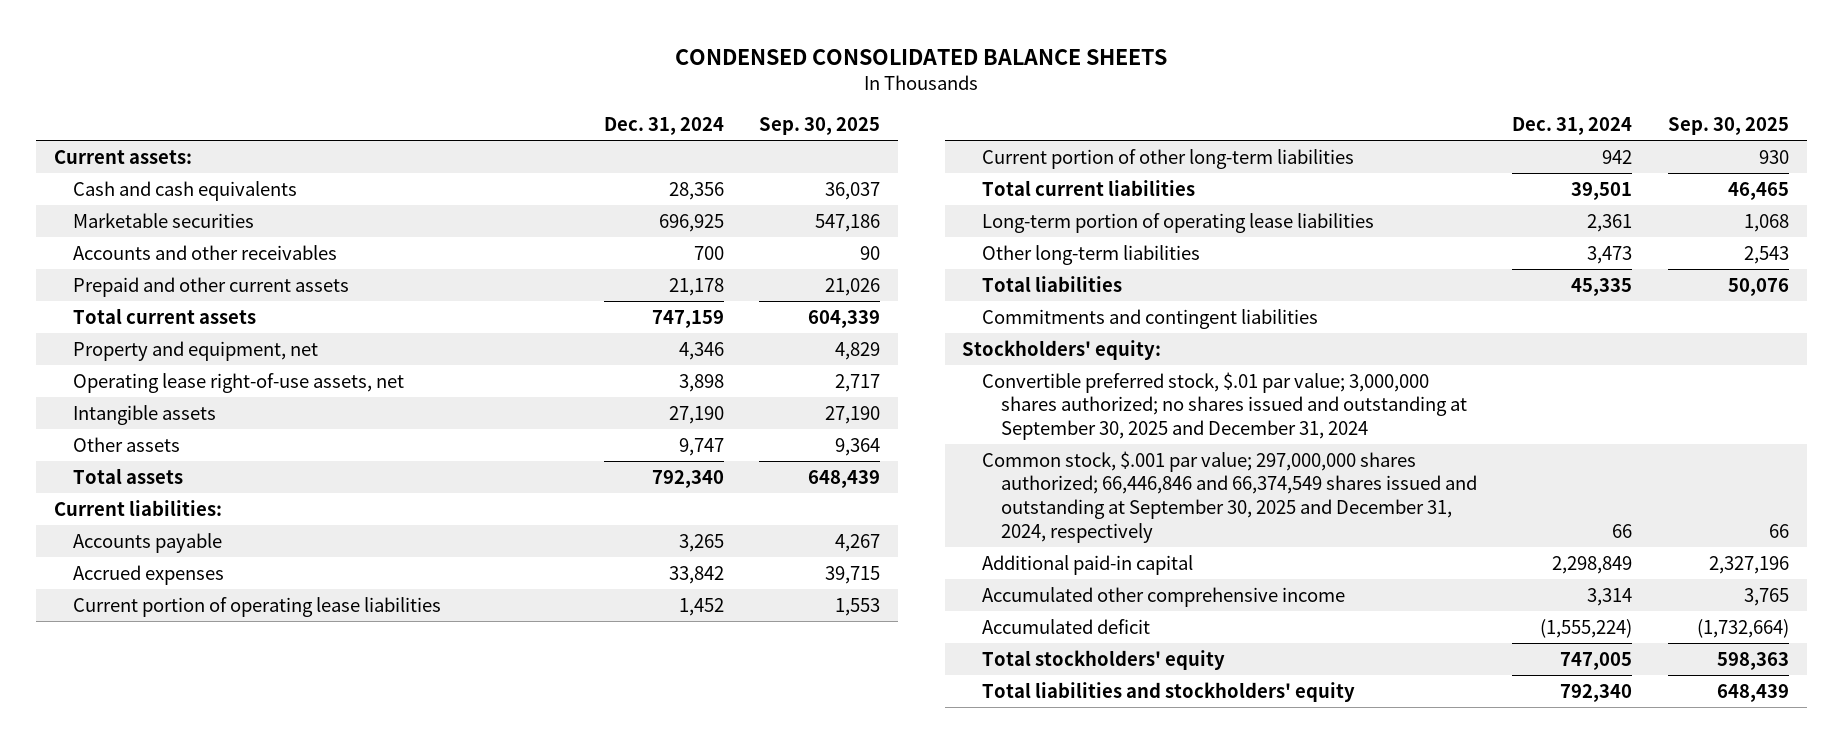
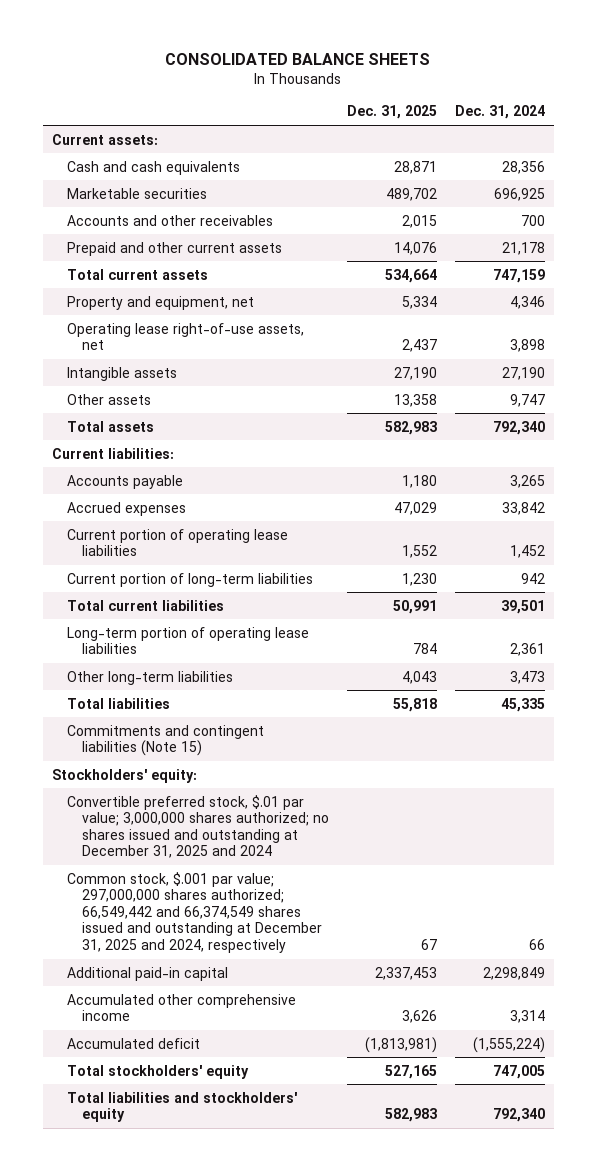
[675,48,1168,65] CONDENSED CONSOLIDATED BALANCE SHEETS -> [165,52,431,65] CONSOLIDATED BALANCE SHEETS
[759,117,881,136] Sep. 30, 2025 -> none
none -> [346,105,437,120] Dec. 31, 2025
[981,148,1354,169] Current portion of other long-term liabilities -> [67,572,314,587] Current portion of long-term liabilities
[981,308,1318,329] Commitments and contingent liabilities -> [67,724,265,757] Commitments and contingent liabilities (Note 15)
[981,371,1468,441] Convertible preferred stock, $.01 par value; 3,000,000 shares authorized; no shares issued and outstanding at September 30, 2025 and December 31, 2024 -> [67,794,329,859] Convertible preferred stock, $.01 par value; 3,000,000 shares authorized; no shares issued and outstanding at December 31, 2025 and 2024
[981,450,1478,543] Common stock, $.001 par value; 297,000,000 shares authorized; 66,446,846 and 66,374,549 shares issued and outstanding at September 30, 2025 and December 31, 2024, respectively -> [67,871,322,953] Common stock, $.001 par value; 297,000,000 shares authorized; 66,549,442 and 66,374,549 shares issued and outstanding at December 31, 2025 and 2024, respectively

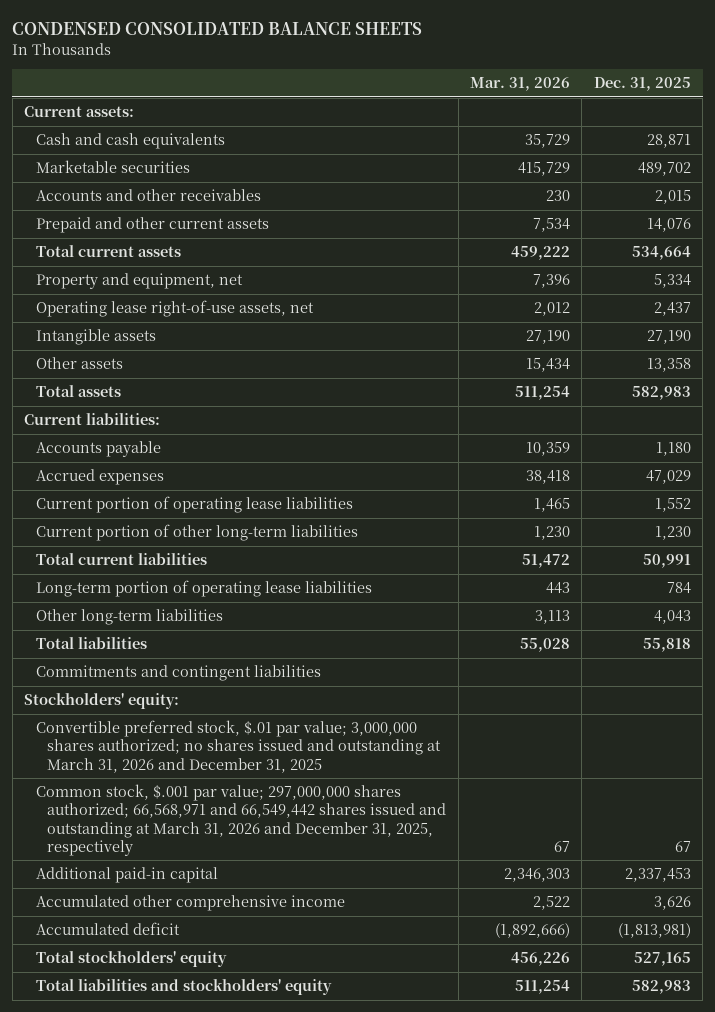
[165,52,431,65] CONSOLIDATED BALANCE SHEETS -> [12,22,423,36] CONDENSED CONSOLIDATED BALANCE SHEETS
[454,105,545,120] Dec. 31, 2024 -> none
none -> [469,77,570,92] Mar. 31, 2026
[67,572,314,587] Current portion of long-term liabilities -> [35,524,358,542] Current portion of other long-term liabilities
[67,724,265,757] Commitments and contingent liabilities (Note 15) -> [35,665,321,682] Commitments and contingent liabilities
[67,794,329,859] Convertible preferred stock, $.01 par value; 3,000,000 shares authorized; no shares issued and outstanding at December 31, 2025 and 2024 -> [35,720,442,773] Convertible preferred stock, $.01 par value; 3,000,000 shares authorized; no shares issued and outstanding at March 31, 2026 and December 31, 2025
[67,871,322,953] Common stock, $.001 par value; 297,000,000 shares authorized; 66,549,442 and 66,374,549 shares issued and outstanding at December 31, 2025 and 2024, respectively -> [35,784,447,856] Common stock, $.001 par value; 297,000,000 shares authorized; 66,568,971 and 66,549,442 shares issued and outstanding at March 31, 2026 and December 31, 2025, respectively

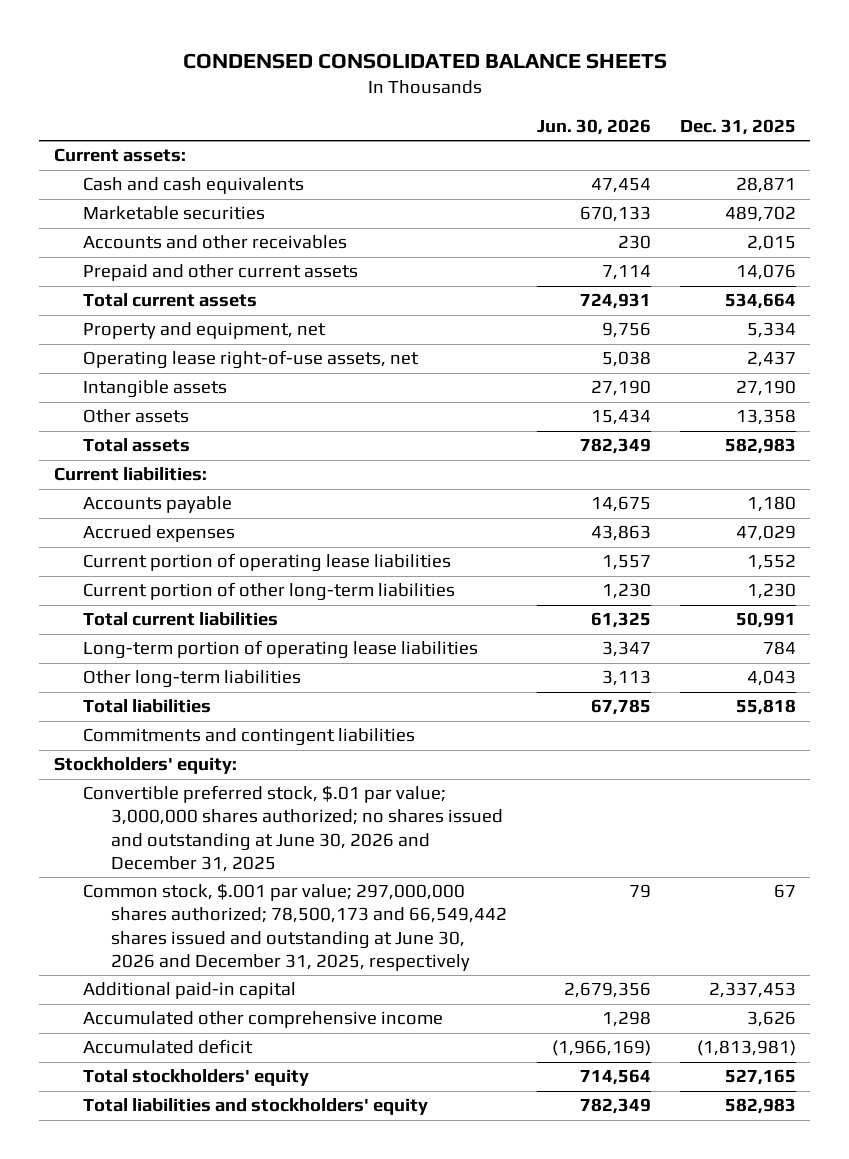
[469,77,570,92] Mar. 31, 2026 -> none
none -> [536,118,651,135] Jun. 30, 2026
[35,720,442,773] Convertible preferred stock, $.01 par value; 3,000,000 shares authorized; no shares issued and outstanding at March 31, 2026 and December 31, 2025 -> [82,785,504,872] Convertible preferred stock, $.01 par value; 3,000,000 shares authorized; no shares issued and outstanding at June 30, 2026 and December 31, 2025
[35,784,447,856] Common stock, $.001 par value; 297,000,000 shares authorized; 66,568,971 and 66,549,442 shares issued and outstanding at March 31, 2026 and December 31, 2025, respectively -> [82,883,508,971] Common stock, $.001 par value; 297,000,000 shares authorized; 78,500,173 and 66,549,442 shares issued and outstanding at June 30, 2026 and December 31, 2025, respectively

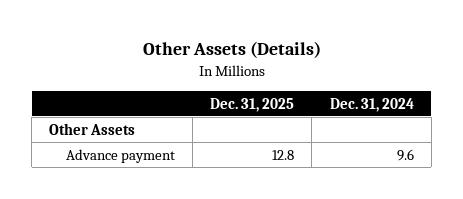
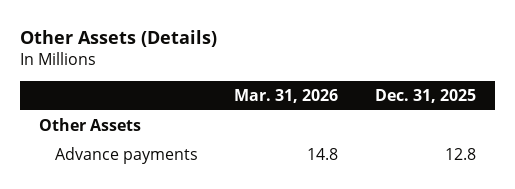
[329,97,414,112] Dec. 31, 2024 -> none
none -> [234,88,339,103] Mar. 31, 2026
[65,148,175,163] Advance payment -> [54,147,198,165] Advance payments

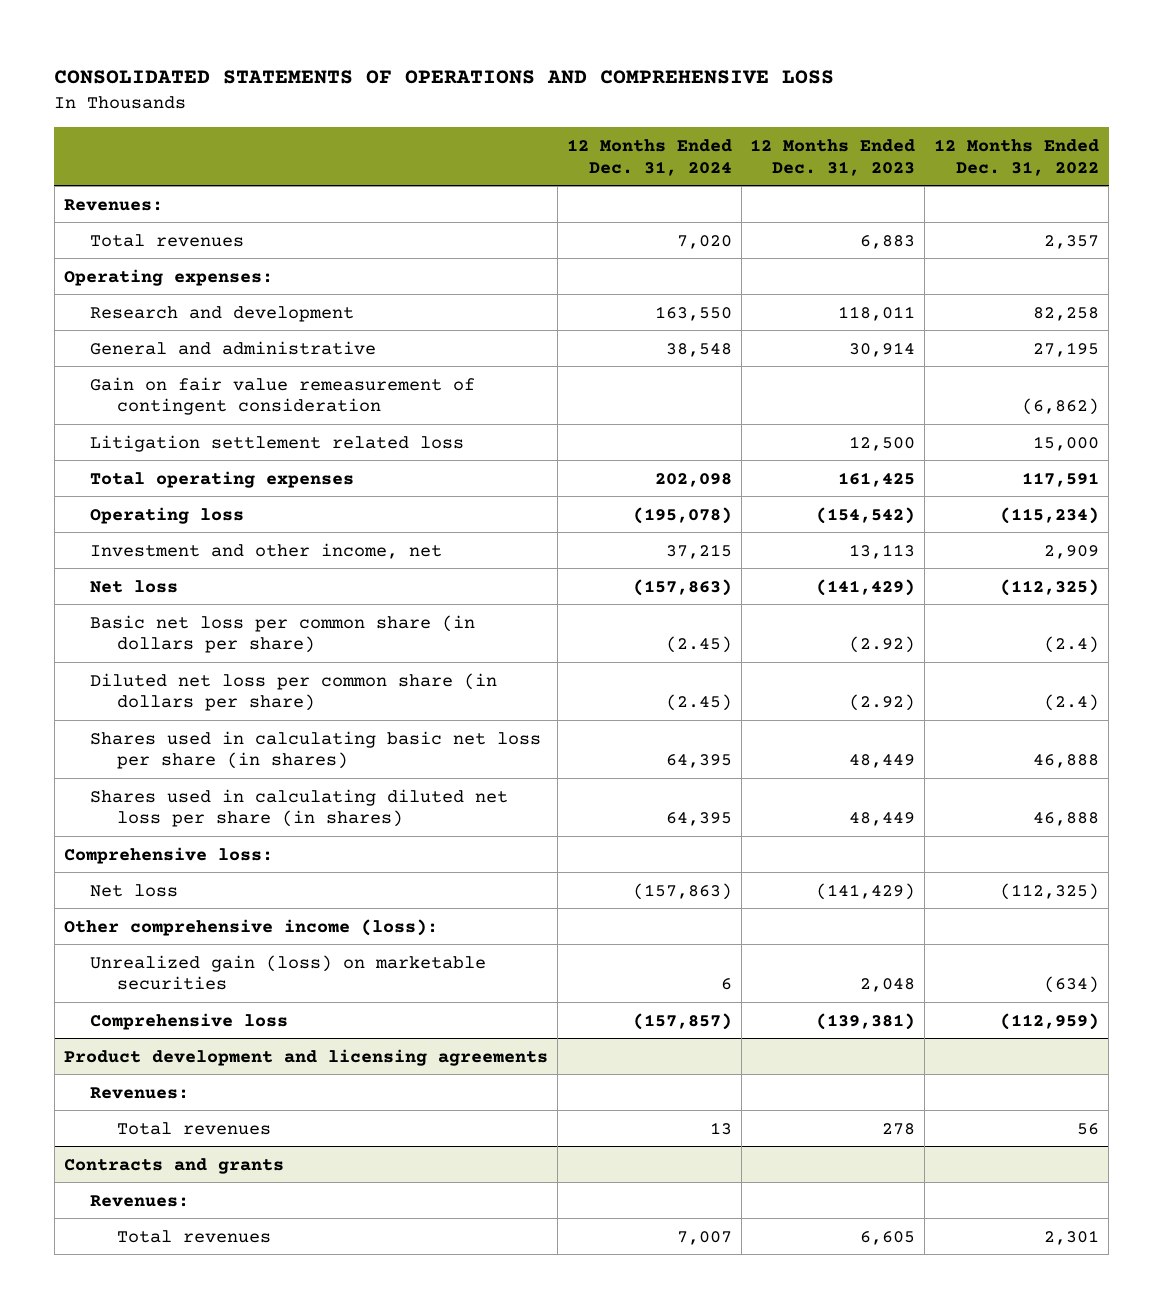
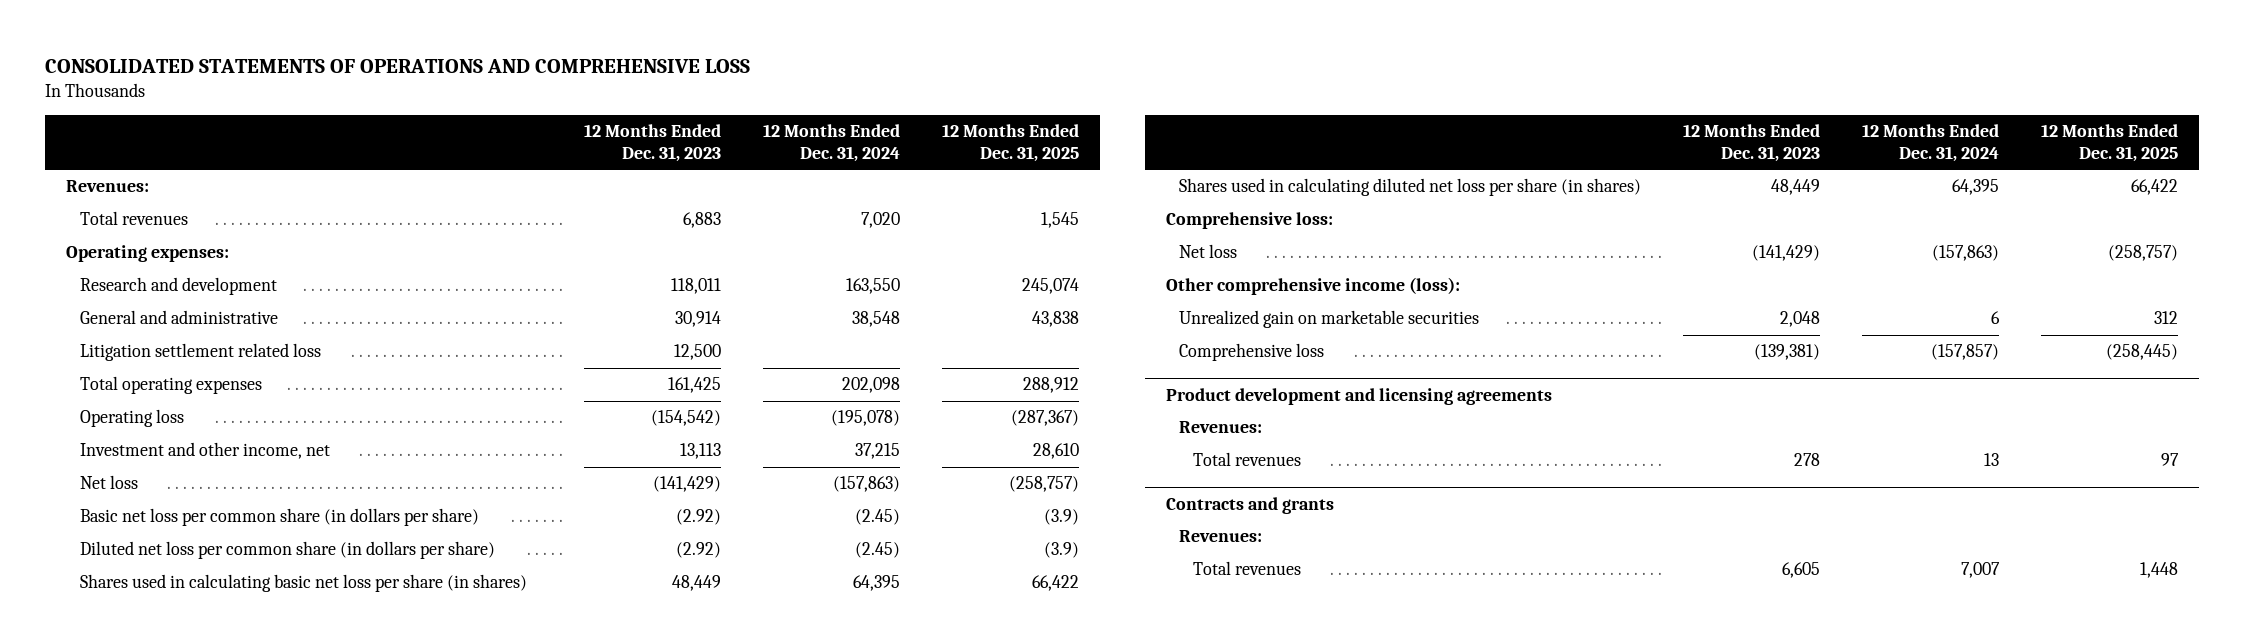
[934,138,1100,176] 12 Months Ended Dec. 31, 2022 -> none
none -> [941,124,1079,162] 12 Months Ended Dec. 31, 2025
[90,376,476,416] Gain on fair value remeasurement of contingent consideration -> none
[90,954,487,991] Unrealized gain (loss) on marketable securities -> [1179,310,1480,329] Unrealized gain on marketable securities

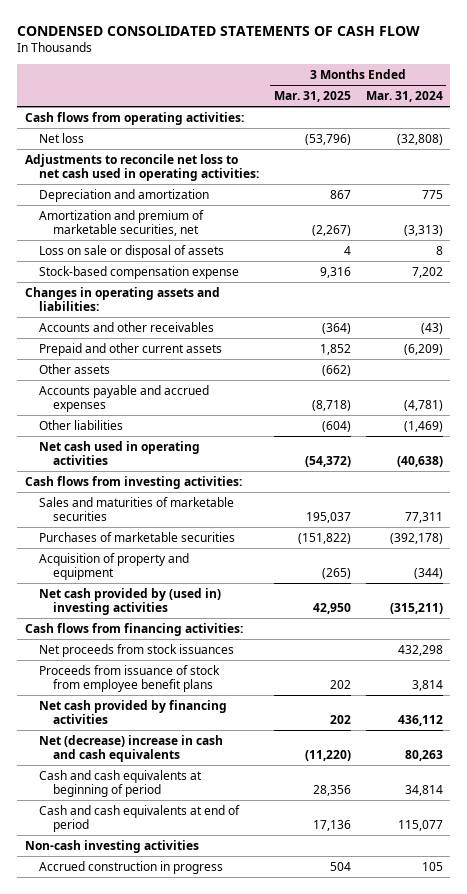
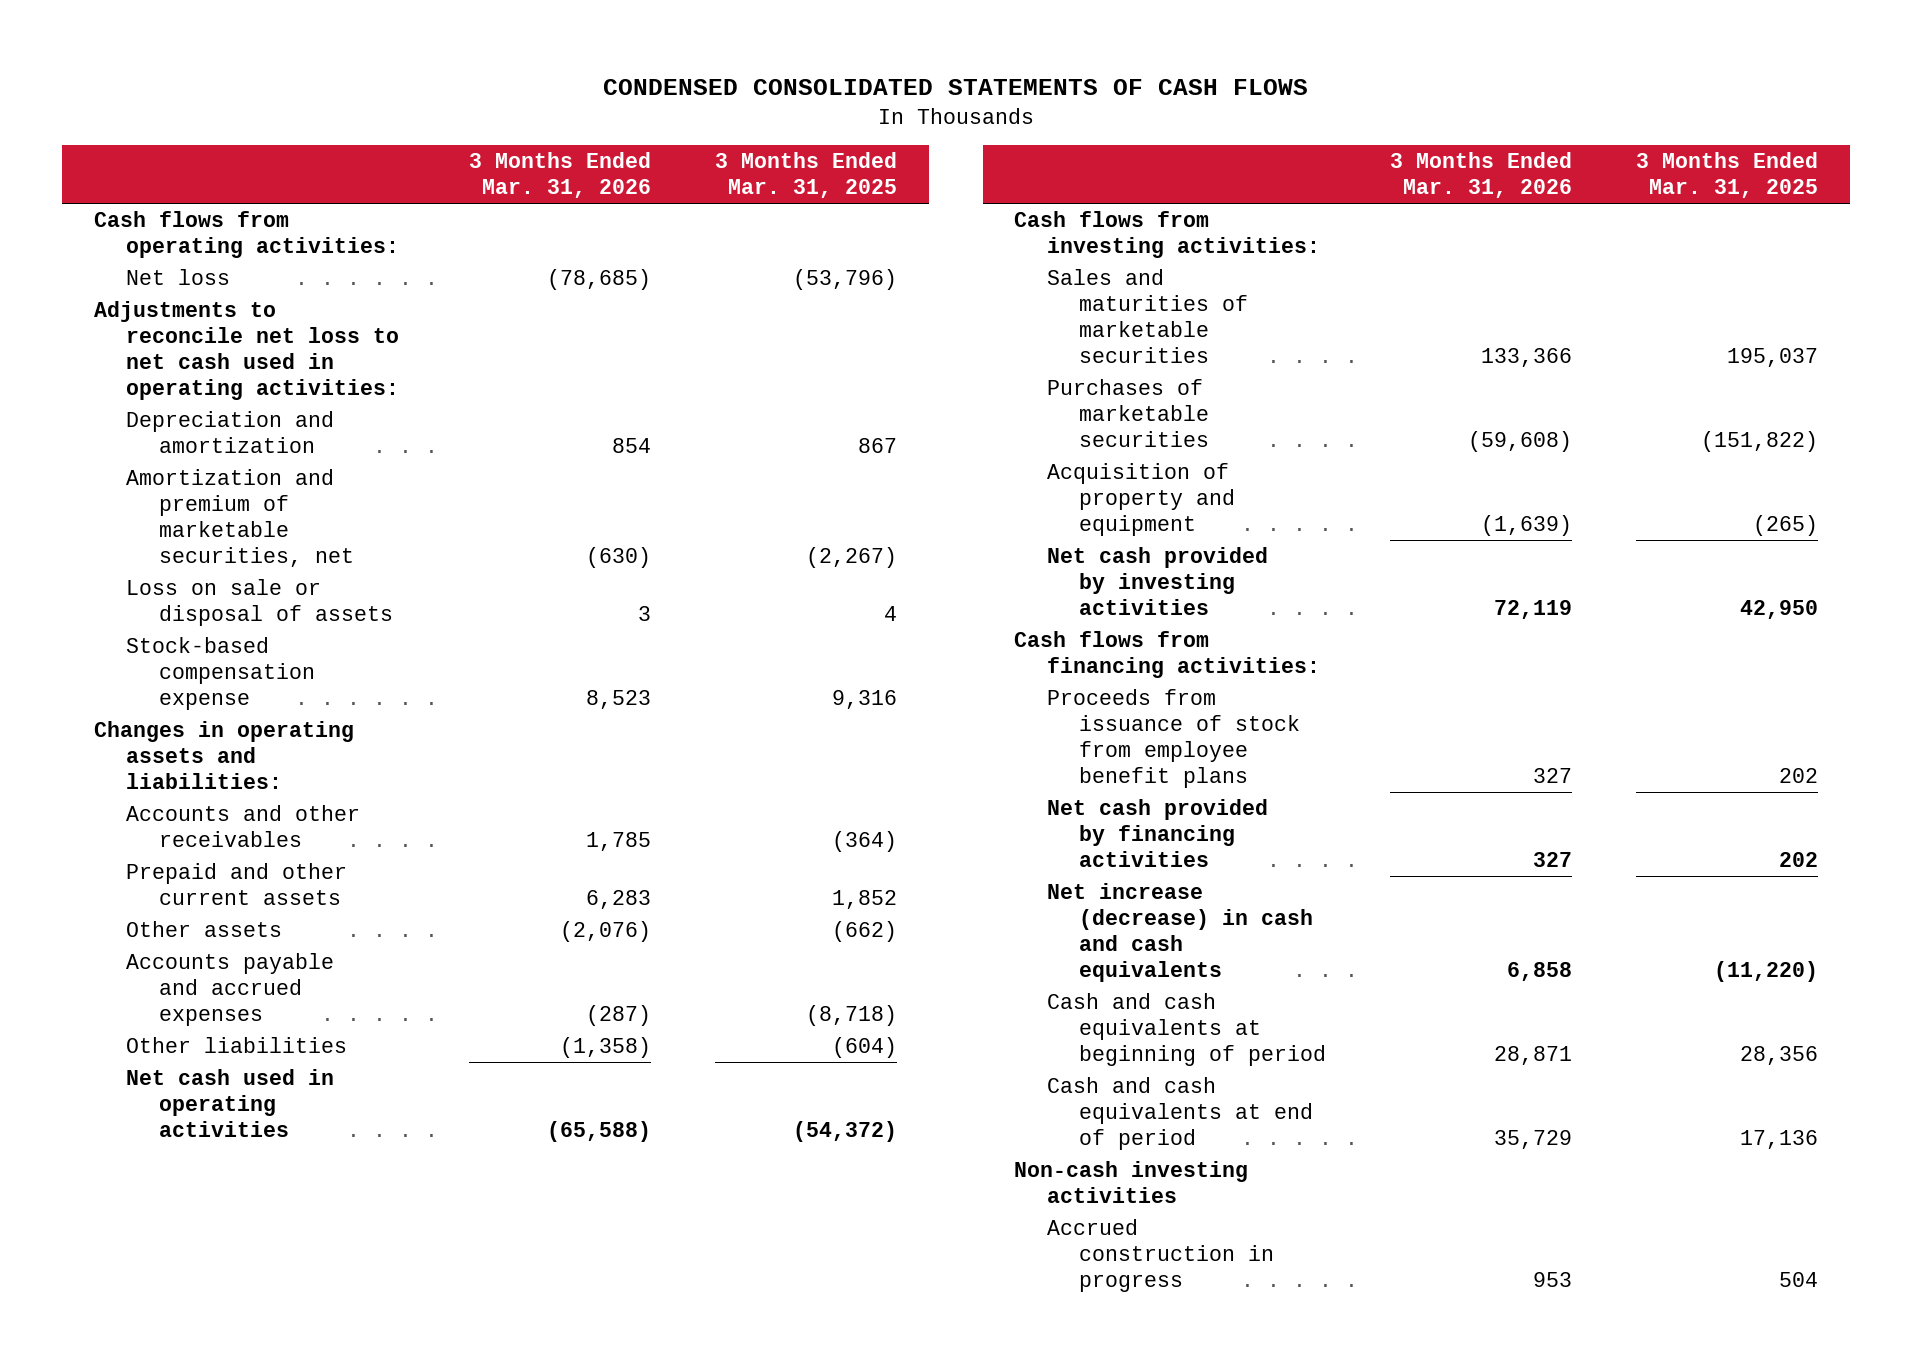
[17,25,421,36] CONDENSED CONSOLIDATED STATEMENTS OF CASH FLOW -> [602,78,1308,95] CONDENSED CONSOLIDATED STATEMENTS OF CASH FLOWS
[365,91,443,103] Mar. 31, 2024 -> none
none -> [469,152,652,199] 3 Months Ended Mar. 31, 2026
[38,587,221,615] Net cash provided by (used in) investing activities -> [1046,547,1268,615] Net cash provided by investing activities
[38,643,234,657] Net proceeds from stock issuances -> none
[38,734,223,762] Net (decrease) increase in cash and cash equivalents -> [1046,883,1314,982] Net increase (decrease) in cash and cash equivalents

